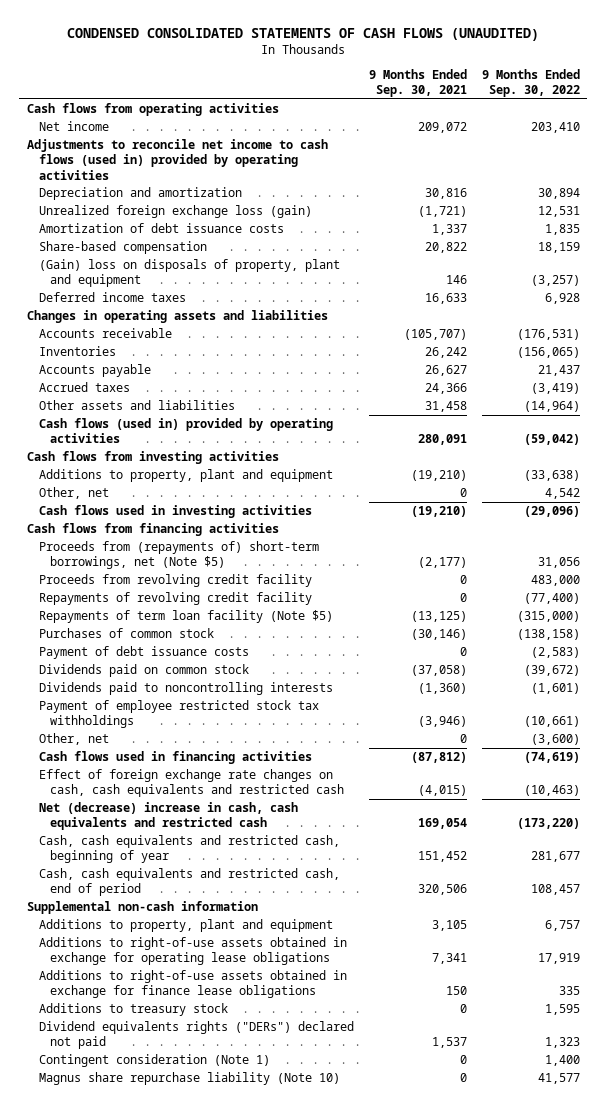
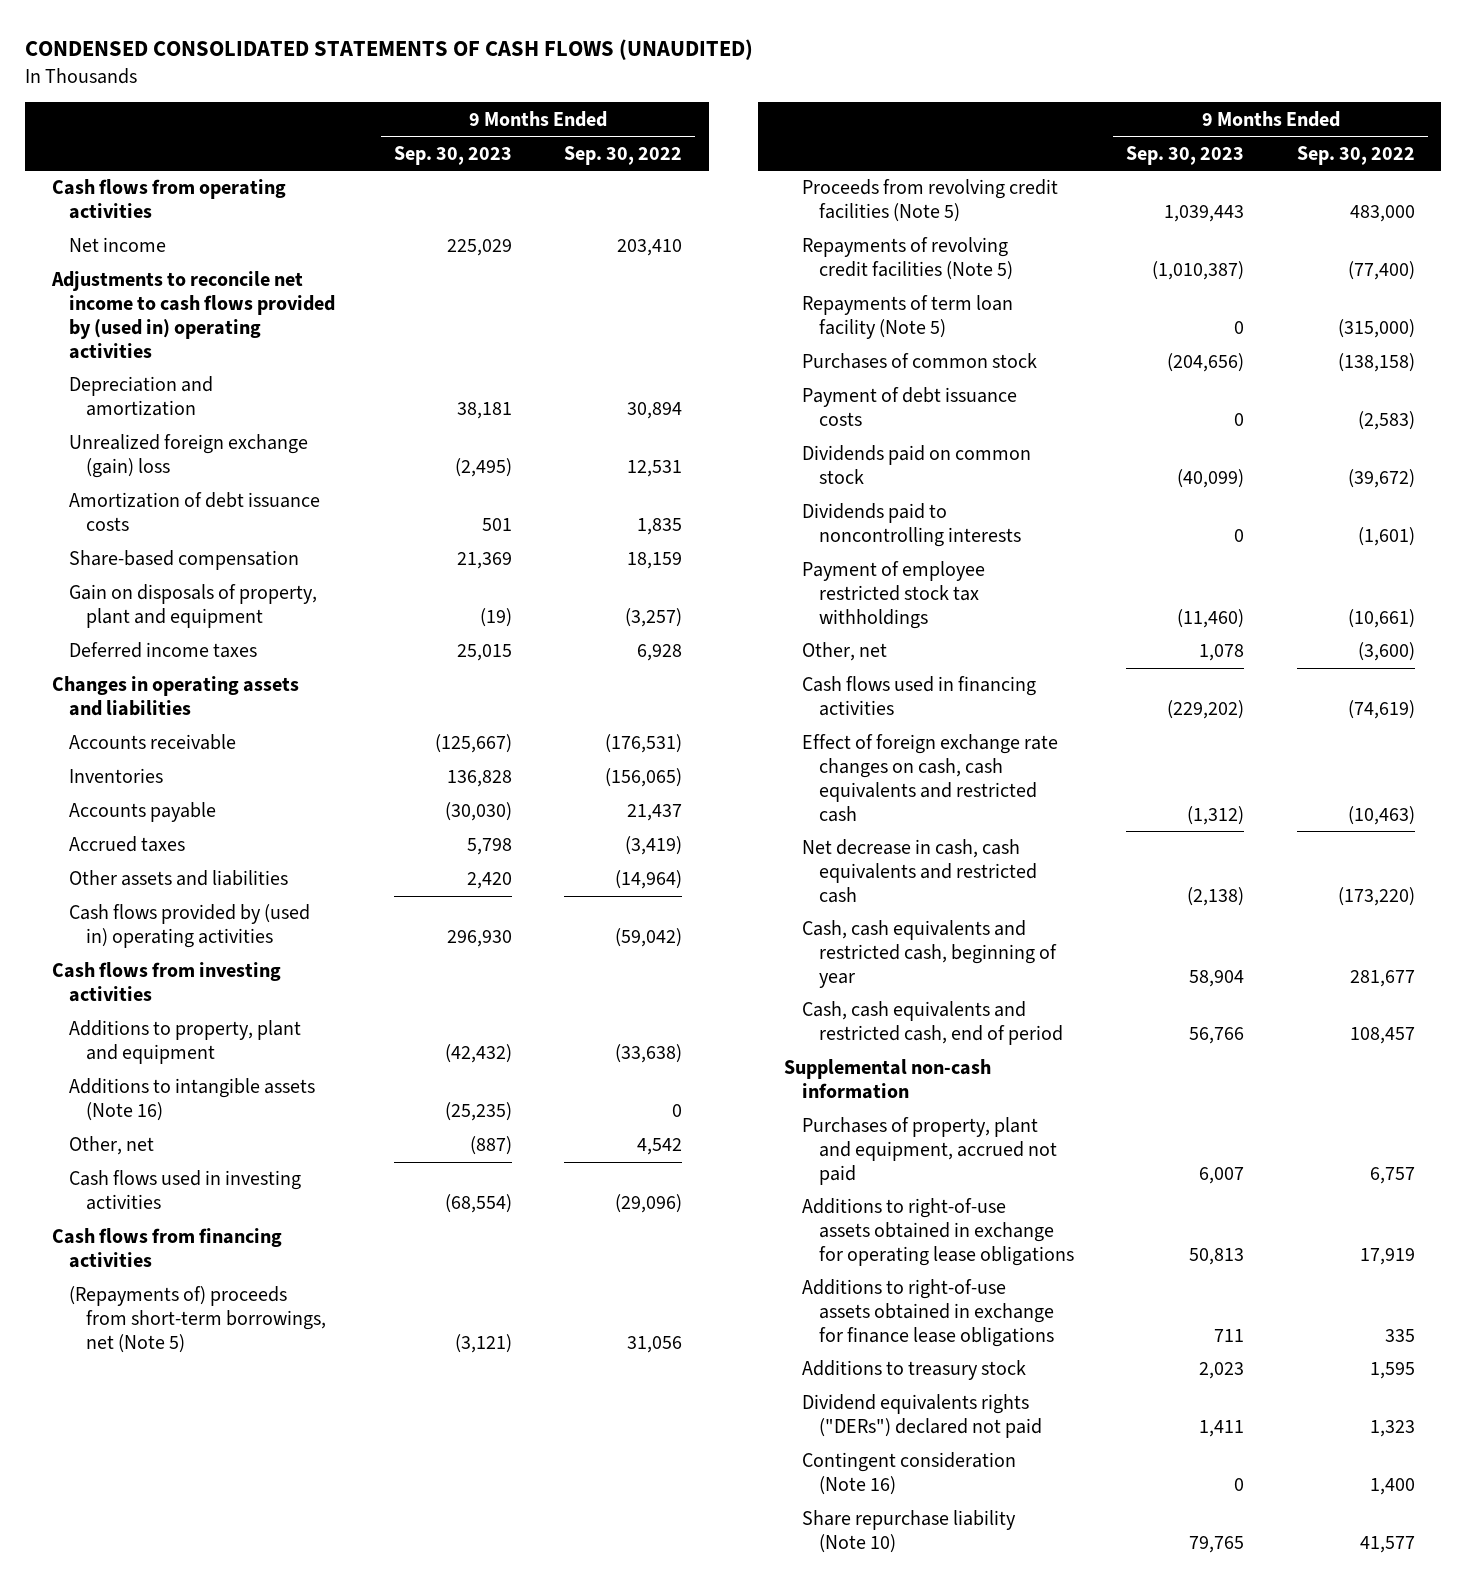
[368,68,467,97] 9 Months Ended Sep. 30, 2021 -> none
none -> [393,145,512,165] Sep. 30, 2023
[26,139,328,180] Adjustments to reconcile net income to cash flows (used in) provided by operating activities -> [50,271,335,359] Adjustments to reconcile net income to cash flows provided by (used in) operating activities
[38,205,312,219] Unrealized foreign exchange loss (gain) -> [68,434,308,479] Unrealized foreign exchange (gain) loss
[38,259,340,288] (Gain) loss on disposals of property, plant and equipment -> [68,584,317,629] Gain on disposals of property, plant and equipment
[38,418,333,444] Cash flows (used in) provided by operating activities -> [68,904,310,949] Cash flows provided by (used in) operating activities
none -> [68,1078,315,1122] Additions to intangible assets (Note 16)
[38,541,319,570] Proceeds from (repayments of) short-term borrowings, net (Note $5) -> [68,1286,327,1353] (Repayments of) proceeds from short-term borrowings, net (Note 5)
[38,574,312,588] Proceeds from revolving credit facility -> [801,179,1058,223] Proceeds from revolving credit facilities (Note 5)
[38,592,312,606] Repayments of revolving credit facility -> [801,237,1013,281] Repayments of revolving credit facilities (Note 5)
[38,610,333,624] Repayments of term loan facility (Note $5) -> [801,295,1013,340] Repayments of term loan facility (Note 5)
[38,802,298,831] Net (decrease) increase in cash, cash equivalents and restricted cash -> [801,839,1037,903] Net decrease in cash, cash equivalents and restricted cash
[38,919,333,933] Additions to property, plant and equipment -> [801,1117,1057,1185] Purchases of property, plant and equipment, accrued not paid
[38,1054,270,1068] Contingent consideration (Note 1) -> [801,1452,1016,1496] Contingent consideration (Note 16)
[38,1072,340,1086] Magnus share repurchase liability (Note 10) -> [801,1510,1016,1554] Share repurchase liability (Note 10)

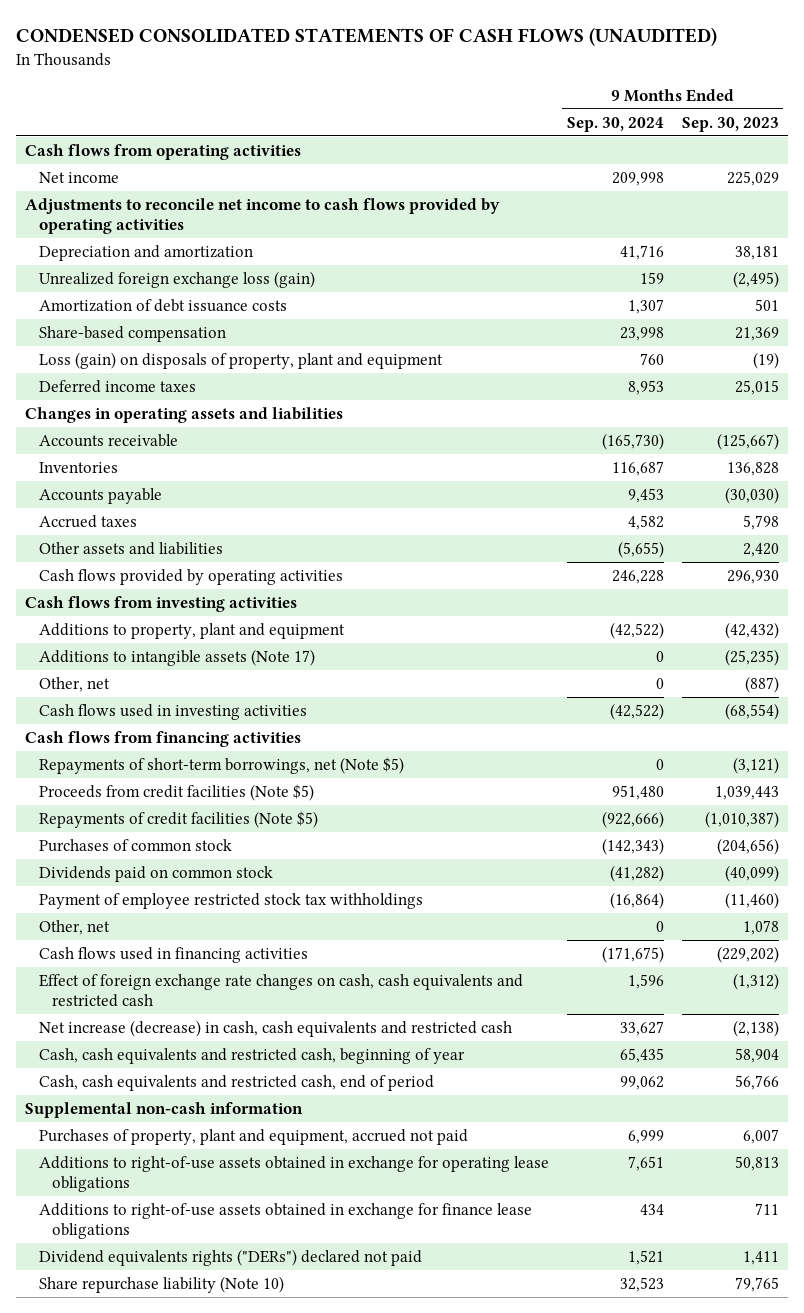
[564,145,683,165] Sep. 30, 2022 -> none
none -> [566,116,664,132] Sep. 30, 2024
[50,271,335,359] Adjustments to reconcile net income to cash flows provided by (used in) operating activities -> [24,198,500,234] Adjustments to reconcile net income to cash flows provided by operating activities
[68,434,308,479] Unrealized foreign exchange (gain) loss -> [38,271,315,289] Unrealized foreign exchange loss (gain)
[68,584,317,629] Gain on disposals of property, plant and equipment -> [38,352,443,370] Loss (gain) on disposals of property, plant and equipment
[68,904,310,949] Cash flows provided by (used in) operating activities -> [38,569,343,586] Cash flows provided by operating activities
[68,1078,315,1122] Additions to intangible assets (Note 16) -> [38,649,315,667] Additions to intangible assets (Note 17)
[801,295,1013,340] Repayments of term loan facility (Note 5) -> none
[68,1286,327,1353] (Repayments of) proceeds from short-term borrowings, net (Note 5) -> [38,757,404,775] Repayments of short-term borrowings, net (Note $5)
[801,179,1058,223] Proceeds from revolving credit facilities (Note 5) -> [38,784,314,802] Proceeds from credit facilities (Note $5)
[801,237,1013,281] Repayments of revolving credit facilities (Note 5) -> [38,811,318,829] Repayments of credit facilities (Note $5)
[801,387,1017,427] Payment of debt issuance costs -> none
[801,503,1021,548] Dividends paid to noncontrolling interests -> none
[801,839,1037,903] Net decrease in cash, cash equivalents and restricted cash -> [38,1020,512,1038] Net increase (decrease) in cash, cash equivalents and restricted cash
[801,1360,1026,1381] Additions to treasury stock -> none
[801,1452,1016,1496] Contingent consideration (Note 16) -> none

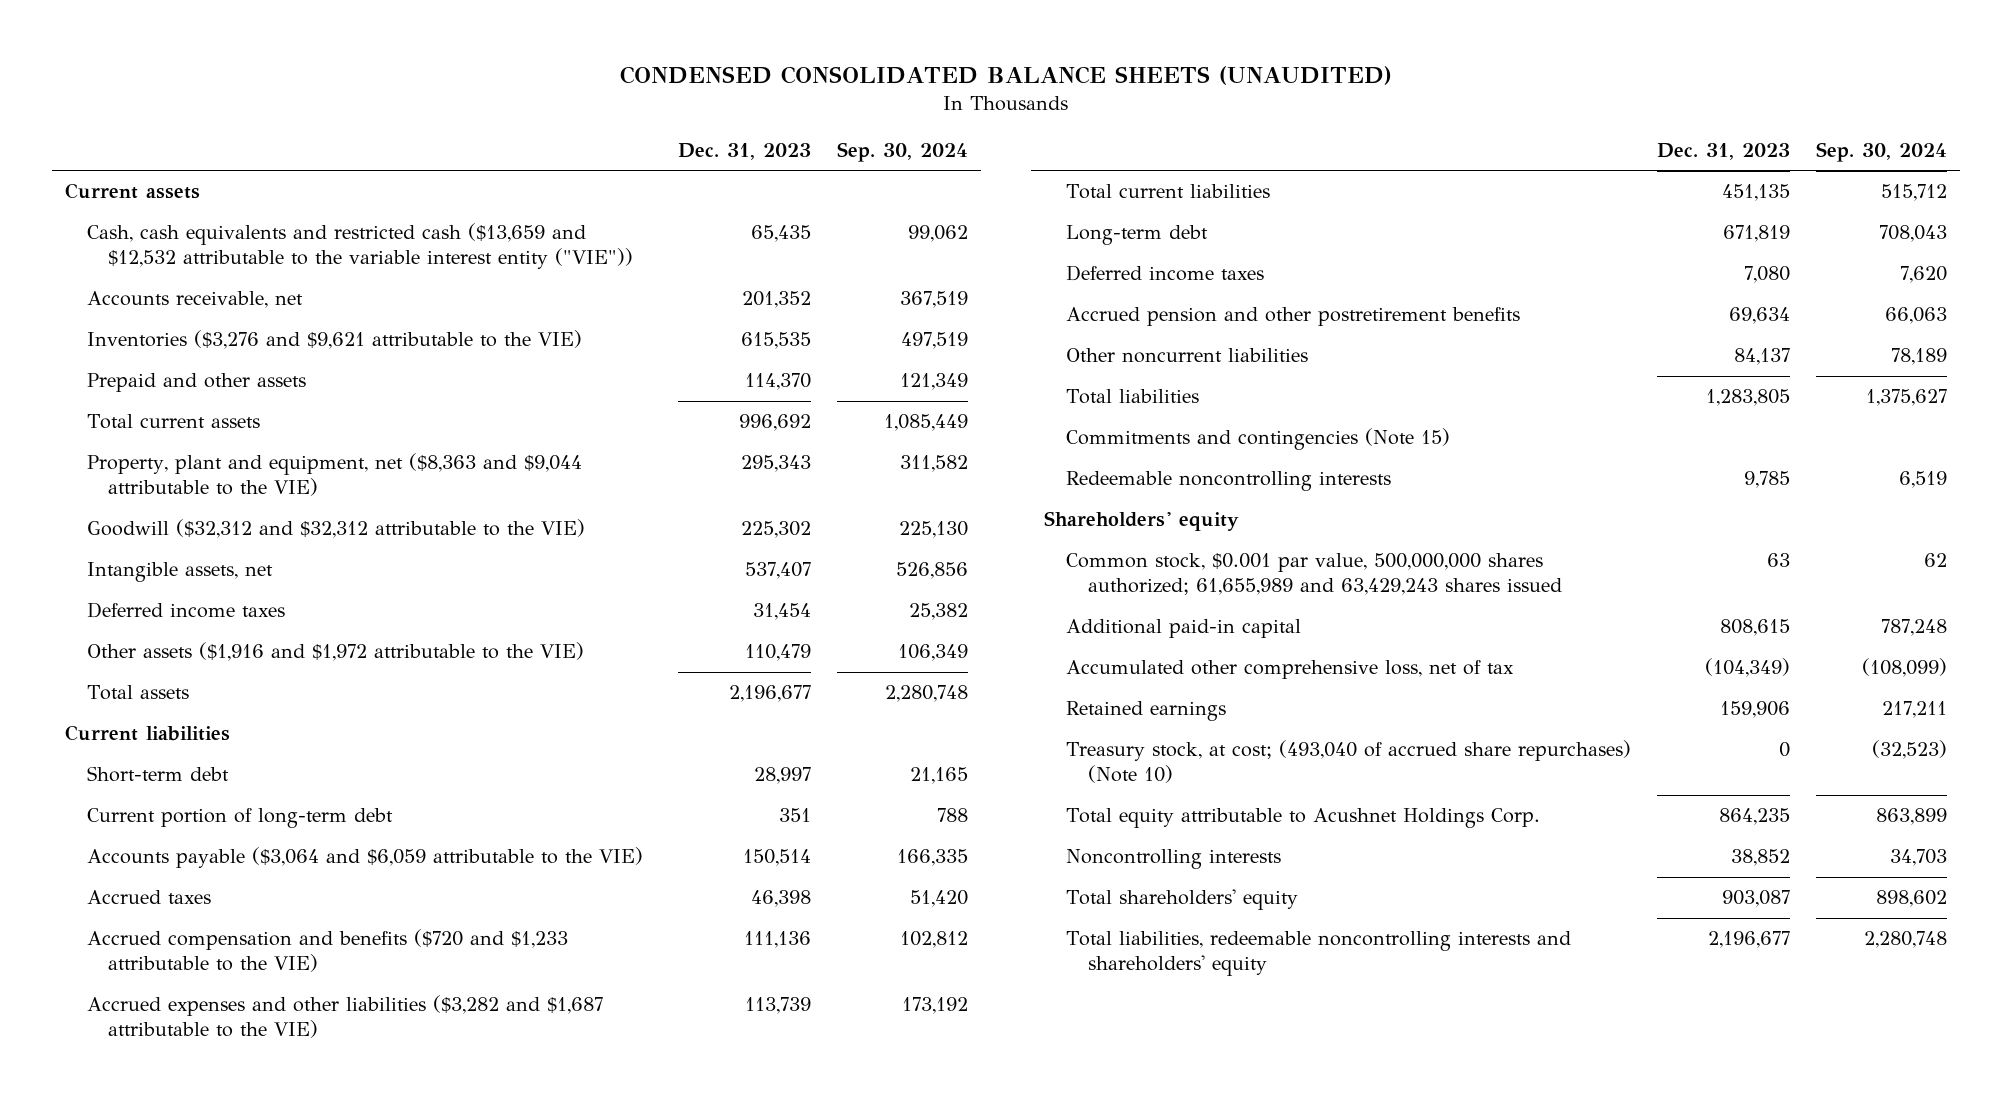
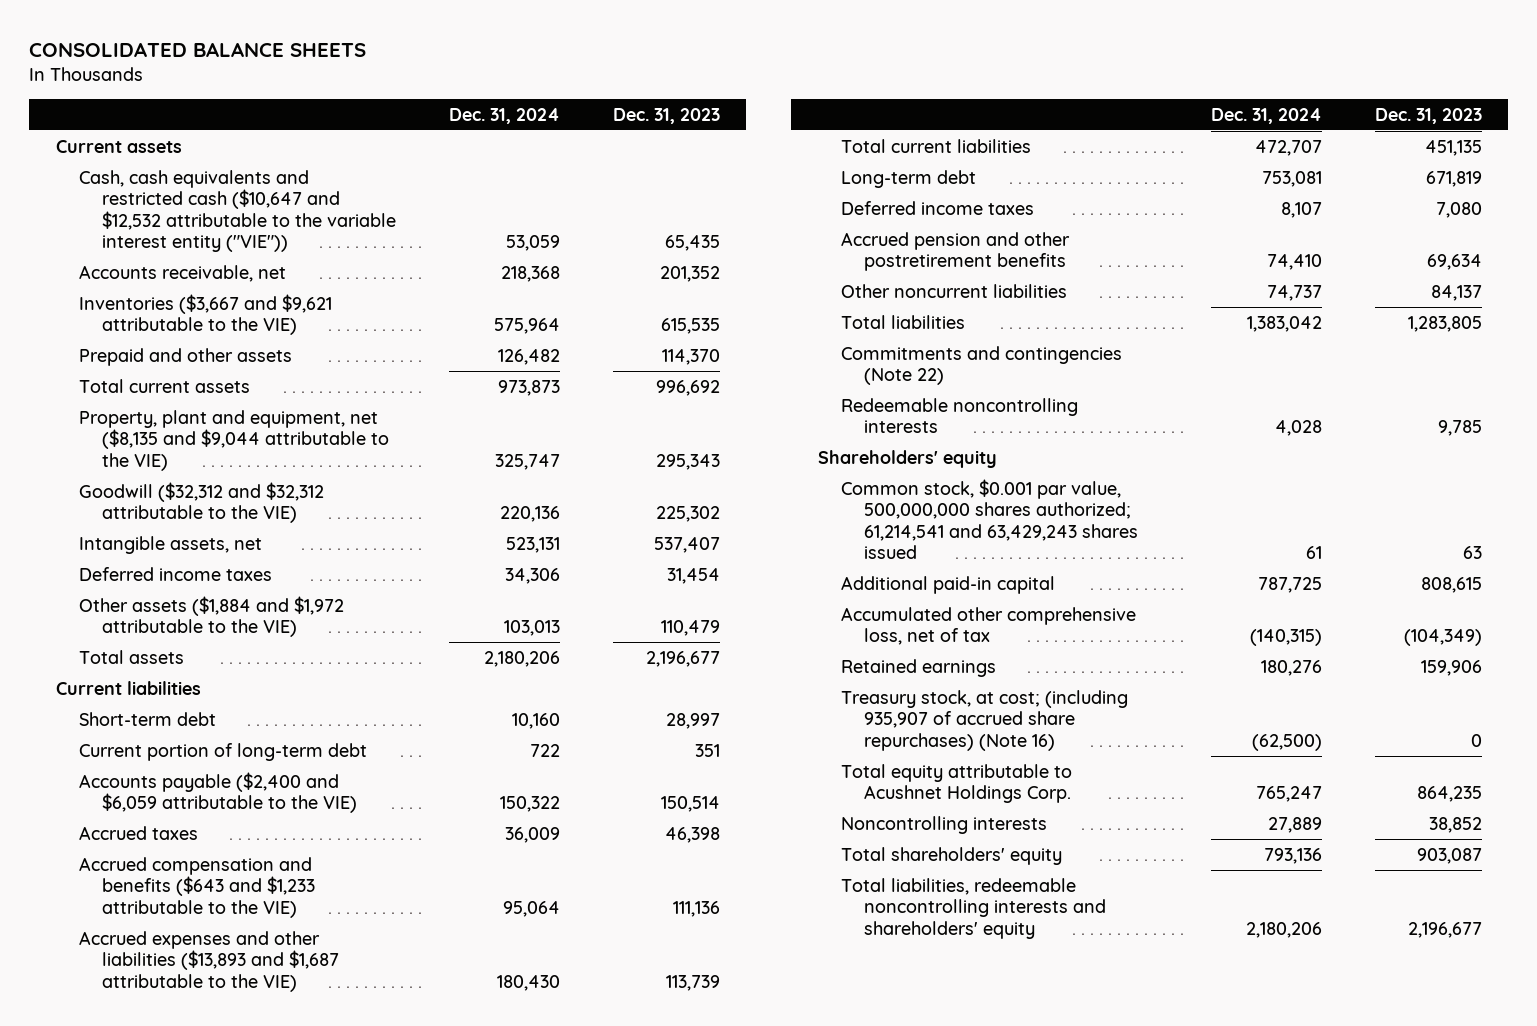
[619,65,1392,85] CONDENSED CONSOLIDATED BALANCE SHEETS (UNAUDITED) -> [29,41,367,57] CONSOLIDATED BALANCE SHEETS
[836,141,968,162] Sep. 30, 2024 -> none
none -> [448,107,560,124] Dec. 31, 2024
[86,223,634,270] Cash, cash equivalents and restricted cash ($13,659 and $12,532 attributable to the variable interest entity ("VIE")) -> [78,169,396,253] Cash, cash equivalents and restricted cash ($10,647 and $12,532 attributable to the variable interest entity ("VIE"))
[86,330,582,350] Inventories ($3,276 and $9,621 attributable to the VIE) -> [78,293,332,336] Inventories ($3,667 and $9,621 attributable to the VIE)
[86,453,582,497] Property, plant and equipment, net ($8,363 and $9,044 attributable to the VIE) -> [78,409,389,471] Property, plant and equipment, net ($8,135 and $9,044 attributable to the VIE)
[86,642,584,662] Other assets ($1,916 and $1,972 attributable to the VIE) -> [78,595,344,638] Other assets ($1,884 and $1,972 attributable to the VIE)
[86,847,643,869] Accounts payable ($3,064 and $6,059 attributable to the VIE) -> [78,771,357,814] Accounts payable ($2,400 and $6,059 attributable to the VIE)
[86,929,568,973] Accrued compensation and benefits ($720 and $1,233 attributable to the VIE) -> [78,856,315,918] Accrued compensation and benefits ($643 and $1,233 attributable to the VIE)
[86,995,603,1039] Accrued expenses and other liabilities ($3,282 and $1,687 attributable to the VIE) -> [78,930,339,992] Accrued expenses and other liabilities ($13,893 and $1,687 attributable to the VIE)
[1066,428,1451,451] Commitments and contingencies (Note 15) -> [840,345,1122,386] Commitments and contingencies (Note 22)
[1066,553,1562,596] Common stock, $0.001 par value, 500,000,000 shares authorized; 61,655,989 and 63,429,243 shares issued -> [840,478,1138,560] Common stock, $0.001 par value, 500,000,000 shares authorized; 61,214,541 and 63,429,243 shares issued
[1066,740,1632,784] Treasury stock, at cost; (493,040 of accrued share repurchases) (Note 10) -> [840,689,1128,751] Treasury stock, at cost; (including 935,907 of accrued share repurchases) (Note 16)

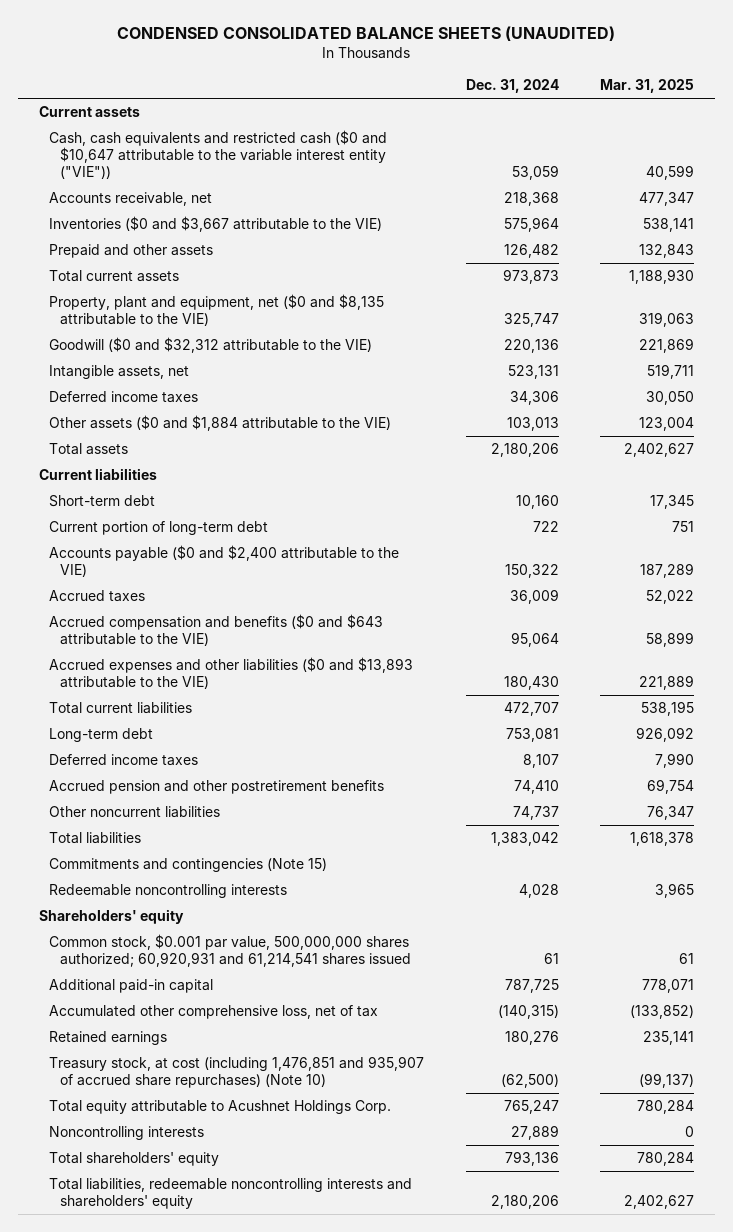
[29,41,367,57] CONSOLIDATED BALANCE SHEETS -> [117,26,616,42] CONDENSED CONSOLIDATED BALANCE SHEETS (UNAUDITED)
[612,107,720,124] Dec. 31, 2023 -> none
none -> [600,79,695,94] Mar. 31, 2025
[78,169,396,253] Cash, cash equivalents and restricted cash ($10,647 and $12,532 attributable to the variable interest entity ("VIE")) -> [49,130,388,179] Cash, cash equivalents and restricted cash ($0 and $10,647 attributable to the variable interest entity ("VIE"))
[78,293,332,336] Inventories ($3,667 and $9,621 attributable to the VIE) -> [49,216,383,233] Inventories ($0 and $3,667 attributable to the VIE)
[78,409,389,471] Property, plant and equipment, net ($8,135 and $9,044 attributable to the VIE) -> [49,294,385,327] Property, plant and equipment, net ($0 and $8,135 attributable to the VIE)
[78,481,324,524] Goodwill ($32,312 and $32,312 attributable to the VIE) -> [49,337,373,354] Goodwill ($0 and $32,312 attributable to the VIE)
[78,595,344,638] Other assets ($1,884 and $1,972 attributable to the VIE) -> [49,415,392,432] Other assets ($0 and $1,884 attributable to the VIE)
[78,771,357,814] Accounts payable ($2,400 and $6,059 attributable to the VIE) -> [49,545,400,578] Accounts payable ($0 and $2,400 attributable to the VIE)
[78,856,315,918] Accrued compensation and benefits ($643 and $1,233 attributable to the VIE) -> [49,614,384,647] Accrued compensation and benefits ($0 and $643 attributable to the VIE)
[78,930,339,992] Accrued expenses and other liabilities ($13,893 and $1,687 attributable to the VIE) -> [49,657,414,690] Accrued expenses and other liabilities ($0 and $13,893 attributable to the VIE)
[840,345,1122,386] Commitments and contingencies (Note 22) -> [49,858,328,873] Commitments and contingencies (Note 15)
[840,478,1138,560] Common stock, $0.001 par value, 500,000,000 shares authorized; 61,214,541 and 63,429,243 shares issued -> [49,934,412,968] Common stock, $0.001 par value, 500,000,000 shares authorized; 60,920,931 and 61,214,541 shares issued
[840,689,1128,751] Treasury stock, at cost; (including 935,907 of accrued share repurchases) (Note 16) -> [49,1056,425,1089] Treasury stock, at cost (including 1,476,851 and 935,907 of accrued share repurchases) (Note 10)

